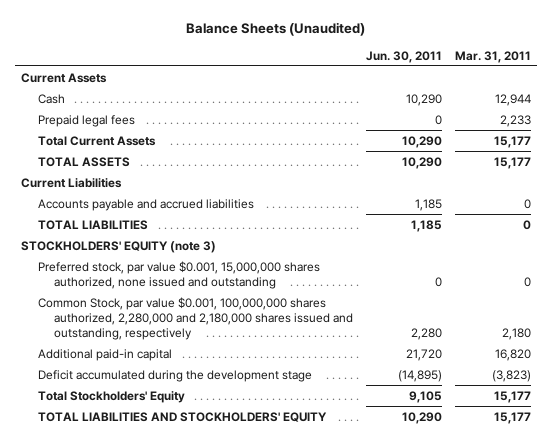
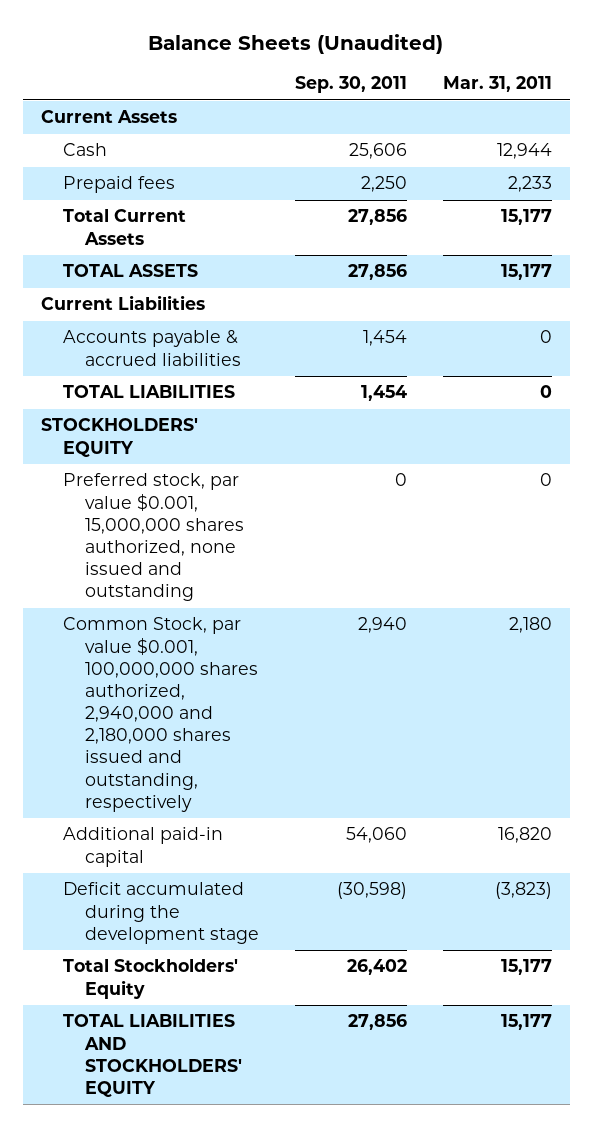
[365,50,442,63] Jun. 30, 2011 -> none
none -> [294,76,407,94] Sep. 30, 2011
[37,114,135,127] Prepaid legal fees -> [62,176,175,194] Prepaid fees
[37,198,254,211] Accounts payable and accrued liabilities -> [62,330,242,366] Accounts payable & accrued liabilities
[21,240,217,253] STOCKHOLDERS' EQUITY (note 3) -> [40,418,198,457] STOCKHOLDERS' EQUITY
[37,296,353,340] Common Stock, par value $0.001, 100,000,000 shares authorized, 2,280,000 and 2,180,000 shares issued and outstanding, respectively -> [62,617,259,812] Common Stock, par value $0.001, 100,000,000 shares authorized, 2,940,000 and 2,180,000 shares issued and outstanding, respectively

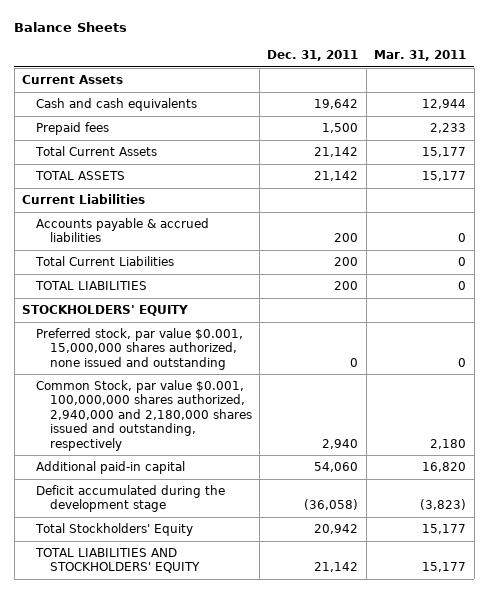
[148,33,444,54] Balance Sheets (Unaudited) -> [14,21,128,32] Balance Sheets
[294,76,407,94] Sep. 30, 2011 -> none
none -> [267,50,359,62] Dec. 31, 2011
[62,143,107,157] Cash -> [35,97,197,111] Cash and cash equivalents
none -> [34,255,174,266] Total Current Liabilities

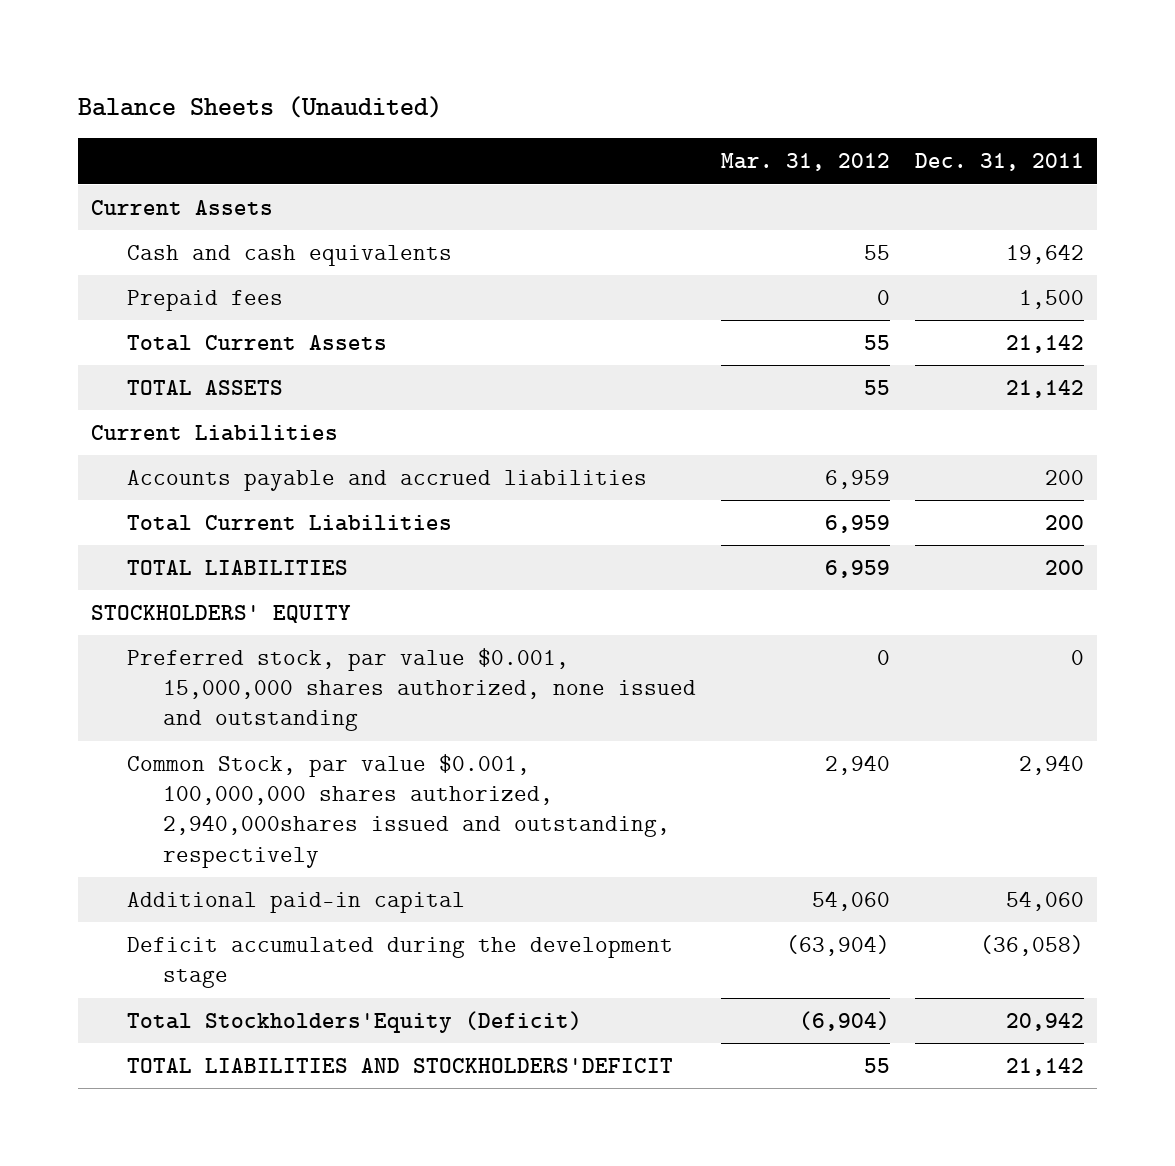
[14,21,128,32] Balance Sheets -> [78,95,443,118] Balance Sheets (Unaudited)
[374,50,467,62] Mar. 31, 2011 -> none
none -> [720,153,890,172] Mar. 31, 2012
[35,217,209,243] Accounts payable & accrued liabilities -> [126,469,647,491] Accounts payable and accrued liabilities
[35,379,252,451] Common Stock, par value $0.001, 100,000,000 shares authorized, 2,940,000 and 2,180,000 shares issued and outstanding, respectively -> [126,753,670,868] Common Stock, par value $0.001, 100,000,000 shares authorized, 2,940,000shares issued and outstanding, respectively
[34,522,193,536] Total Stockholders' Equity -> [126,1010,582,1033] Total Stockholders'Equity (Deficit)
[34,547,200,574] TOTAL LIABILITIES AND STOCKHOLDERS' EQUITY -> [126,1057,673,1073] TOTAL LIABILITIES AND STOCKHOLDERS'DEFICIT

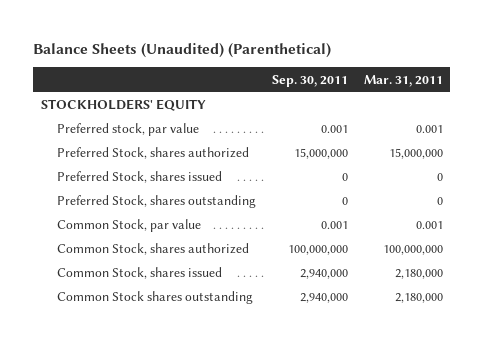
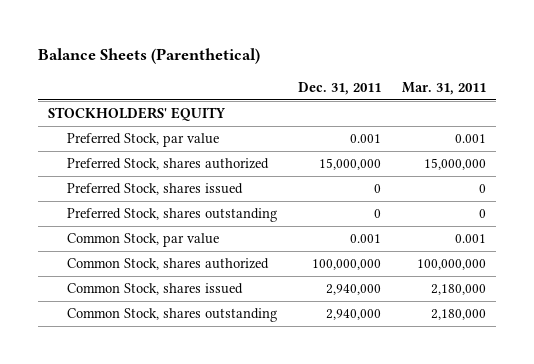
[33,43,332,59] Balance Sheets (Unaudited) (Parenthetical) -> [37,48,260,65] Balance Sheets (Parenthetical)
[271,74,348,87] Sep. 30, 2011 -> none
none -> [297,81,381,95] Dec. 31, 2011
[56,123,199,137] Preferred stock, par value -> [67,133,220,148] Preferred Stock, par value
[56,291,253,305] Common Stock shares outstanding -> [67,308,278,323] Common Stock, shares outstanding

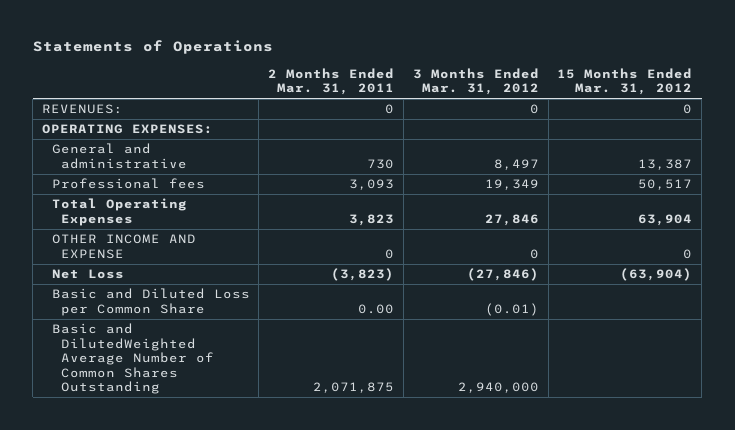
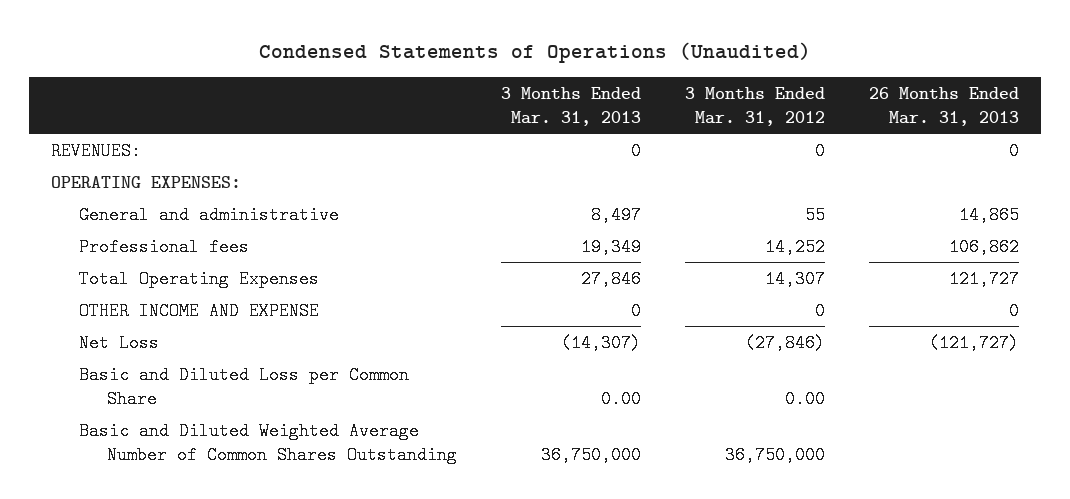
[32,40,273,55] Statements of Operations -> [258,42,811,64] Condensed Statements of Operations (Unaudited)
[268,67,395,96] 2 Months Ended Mar. 31, 2011 -> none
[557,67,693,96] 15 Months Ended Mar. 31, 2012 -> none
none -> [501,86,642,126] 3 Months Ended Mar. 31, 2013
none -> [868,86,1019,126] 26 Months Ended Mar. 31, 2013
[493,158,539,170] 8,497 -> [804,205,825,224] 55
[484,179,539,191] 19,349 -> [764,237,825,256] 14,252
[484,213,539,226] 27,846 -> [764,269,825,288] 14,307
[484,302,539,316] (0.01) -> [784,389,825,408] 0.00
[51,323,214,395] Basic and DilutedWeighted Average Number of Common Shares Outstanding -> [79,421,458,464] Basic and Diluted Weighted Average Number of Common Shares Outstanding
[457,382,539,394] 2,940,000 -> [724,445,825,464] 36,750,000

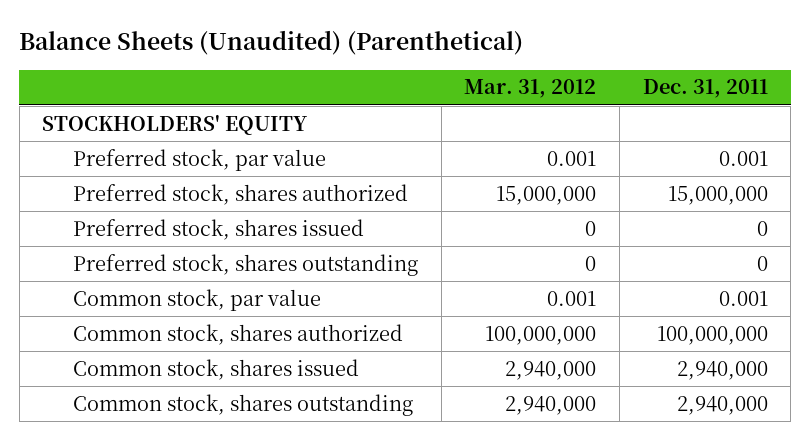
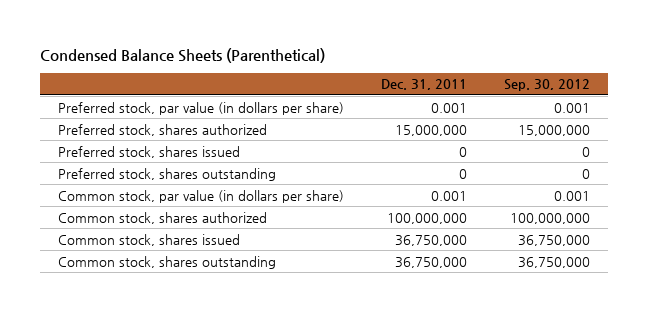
[19,29,524,55] Balance Sheets (Unaudited) (Parenthetical) -> [39,47,325,63] Condensed Balance Sheets (Parenthetical)
[464,79,597,99] Mar. 31, 2012 -> none
none -> [503,79,590,92] Sep. 30, 2012
[42,113,308,135] STOCKHOLDERS' EQUITY -> none
[72,148,326,171] Preferred stock, par value -> [57,101,344,115] Preferred stock, par value (in dollars per share)
[72,288,321,311] Common stock, par value -> [57,189,344,203] Common stock, par value (in dollars per share)
[676,360,768,380] 2,940,000 -> [394,234,467,246] 36,750,000
[676,395,768,415] 2,940,000 -> [394,256,467,268] 36,750,000

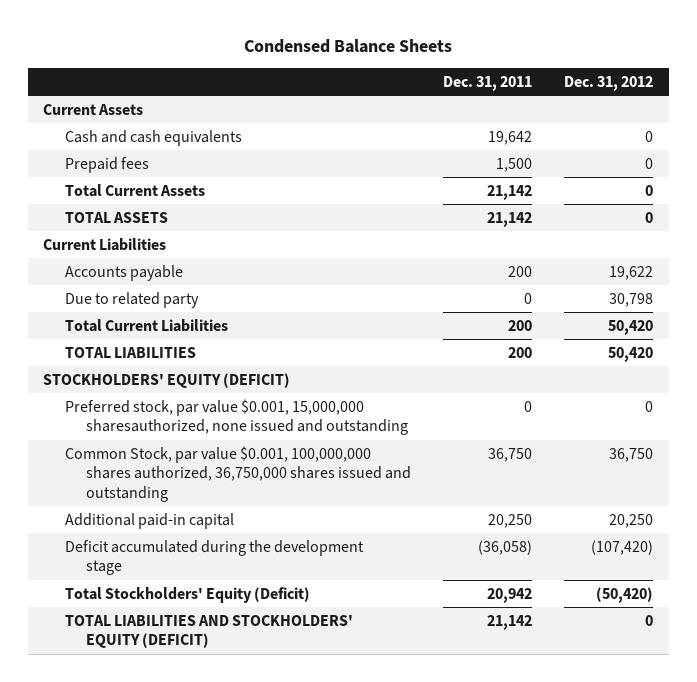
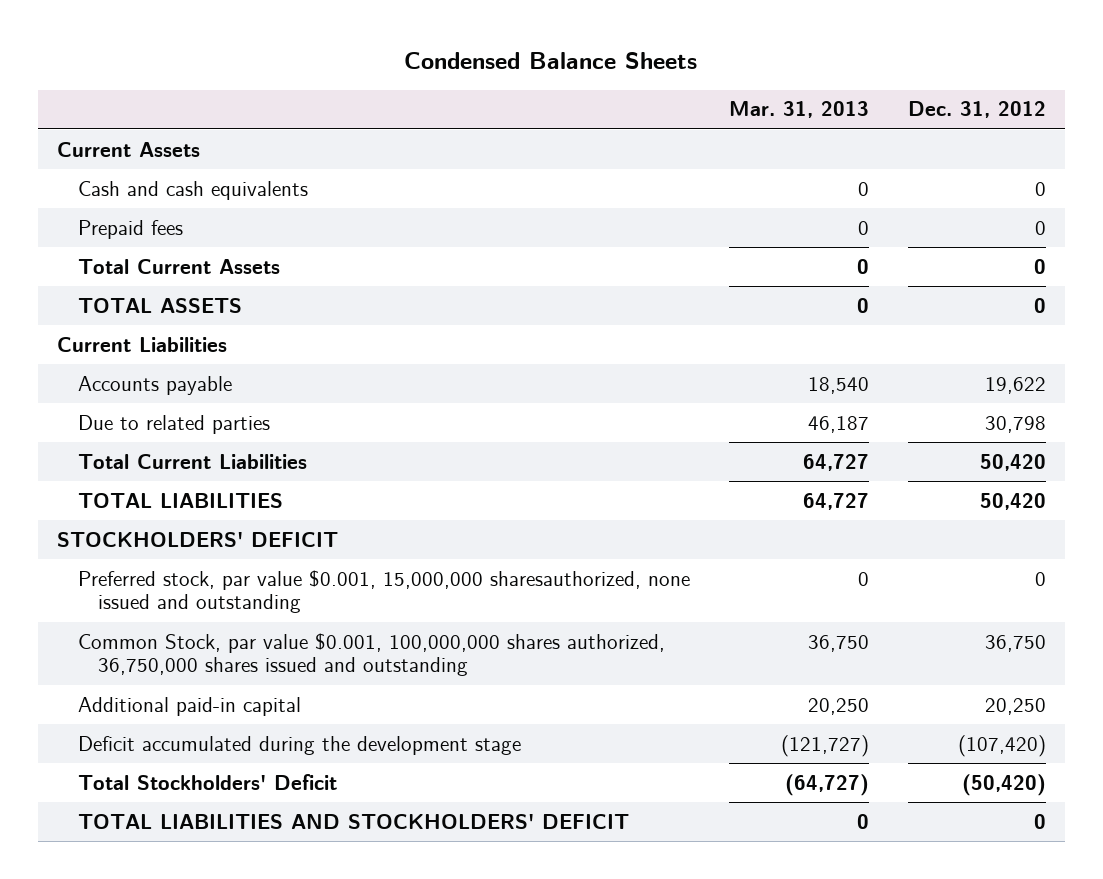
[443,75,533,91] Dec. 31, 2011 -> none
none -> [728,101,869,119] Mar. 31, 2013
[64,291,199,308] Due to related party -> [77,414,270,434] Due to related parties
[43,372,291,388] STOCKHOLDERS' EQUITY (DEFICIT) -> [57,531,339,547] STOCKHOLDERS' DEFICIT
[64,586,310,603] Total Stockholders' Equity (Deficit) -> [77,773,337,790] Total Stockholders' Deficit
[64,614,353,649] TOTAL LIABILITIES AND STOCKHOLDERS' EQUITY (DEFICIT) -> [77,813,629,829] TOTAL LIABILITIES AND STOCKHOLDERS' DEFICIT

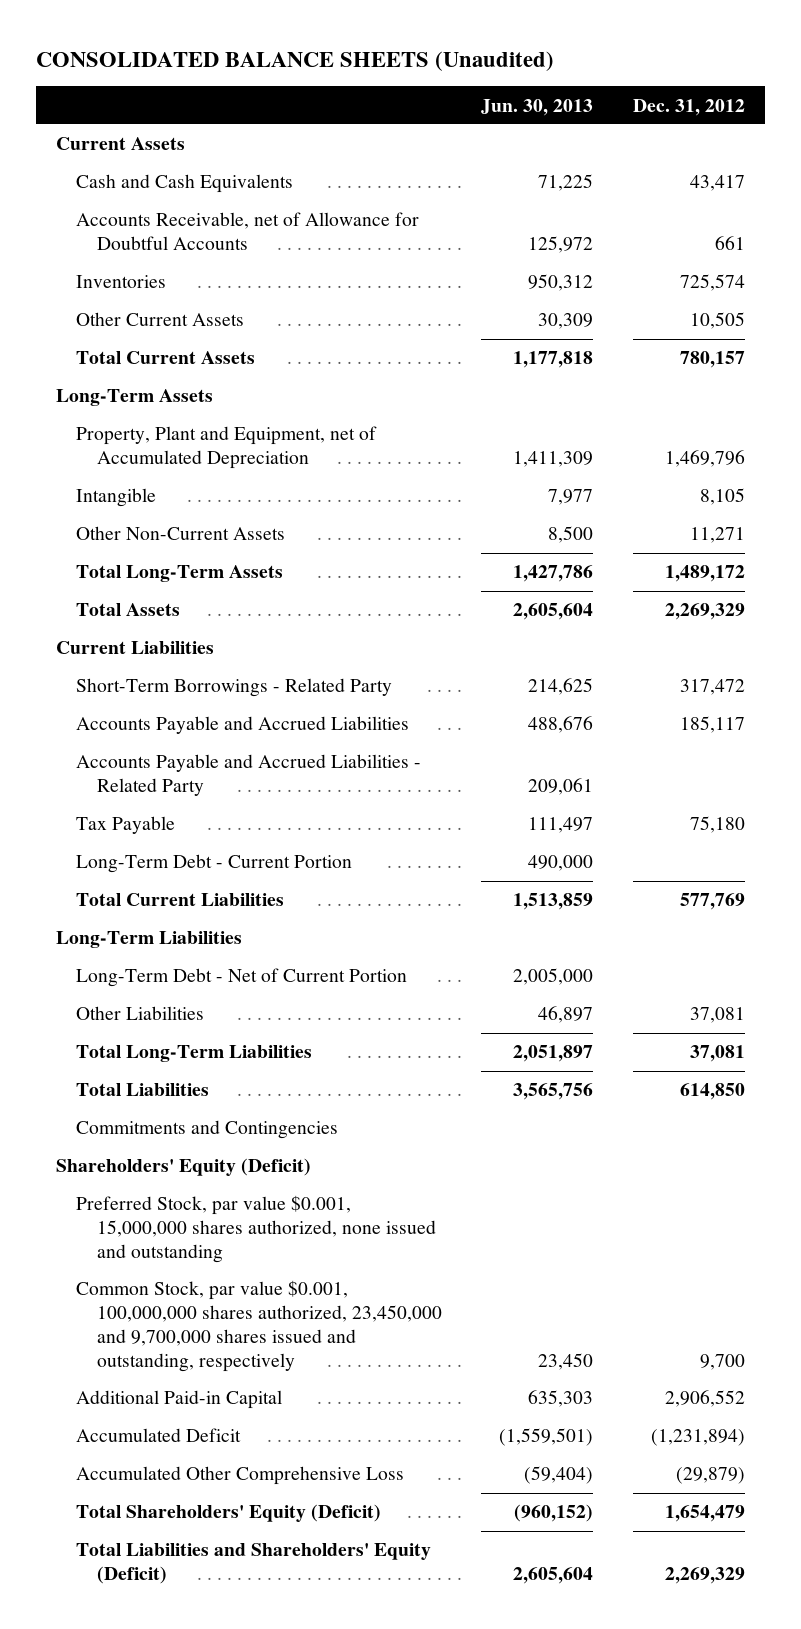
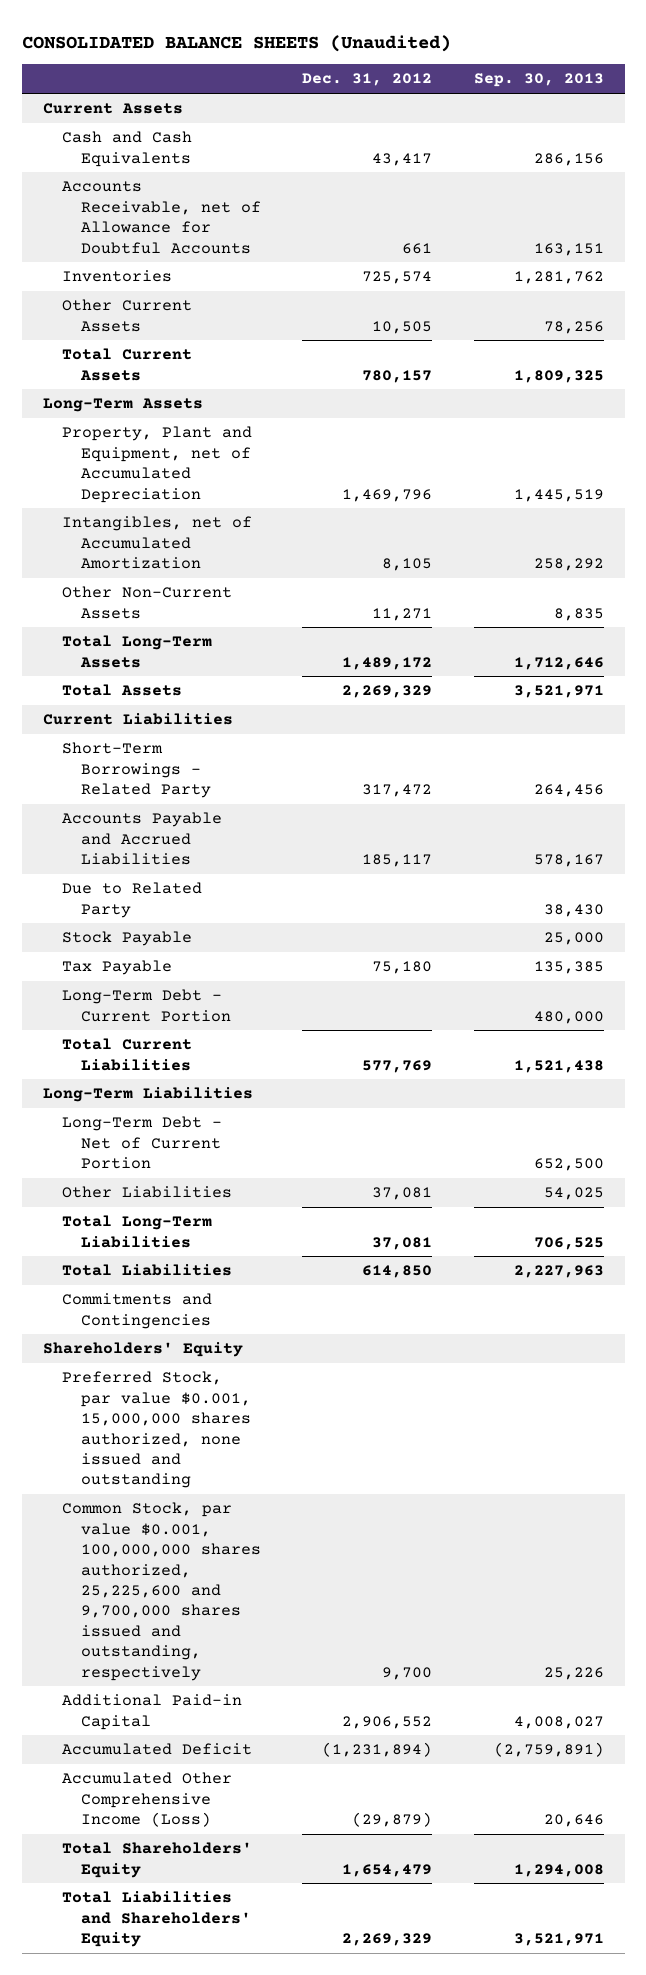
[481,98,594,116] Jun. 30, 2013 -> none
none -> [473,73,604,88] Sep. 30, 2013
[76,488,157,508] Intangible -> [61,516,252,570] Intangibles, net of Accumulated Amortization
[76,754,422,797] Accounts Payable and Accrued Liabilities - Related Party -> none
none -> [61,882,202,918] Due to Related Party
none -> [61,931,192,947] Stock Payable
[55,1158,311,1177] Shareholders' Equity (Deficit) -> [42,1342,243,1358] Shareholders' Equity
[76,1280,442,1372] Common Stock, par value $0.001, 100,000,000 shares authorized, 23,450,000 and 9,700,000 shares issued and outstanding, respectively -> [61,1502,261,1681] Common Stock, par value $0.001, 100,000,000 shares authorized, 25,225,600 and 9,700,000 shares issued and outstanding, respectively
[76,1466,405,1486] Accumulated Other Comprehensive Loss -> [61,1772,232,1828] Accumulated Other Comprehensive Income (Loss)
[76,1504,382,1523] Total Shareholders' Equity (Deficit) -> [61,1842,252,1878] Total Shareholders' Equity
[76,1543,432,1585] Total Liabilities and Shareholders' Equity (Deficit) -> [61,1891,251,1948] Total Liabilities and Shareholders' Equity

